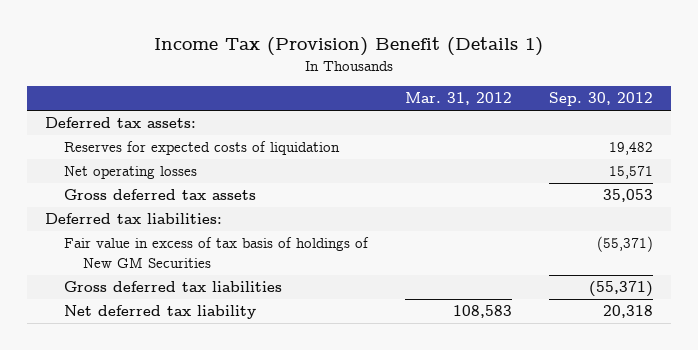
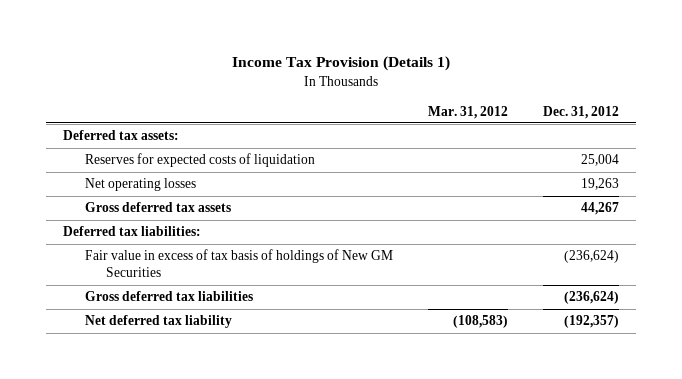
[153,37,543,57] Income Tax (Provision) Benefit (Details 1) -> [232,56,451,72] Income Tax Provision (Details 1)
[548,92,653,107] Sep. 30, 2012 -> none
none -> [542,105,619,119] Dec. 31, 2012
[452,305,512,319] 108,583 -> [452,315,508,329] (108,583)

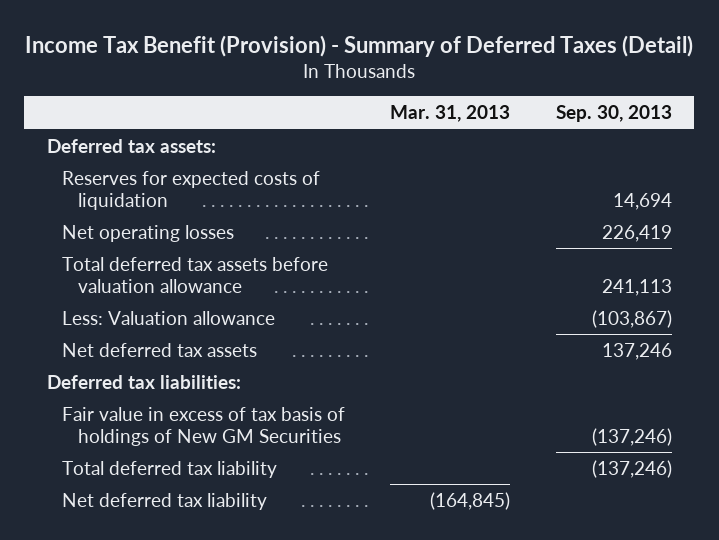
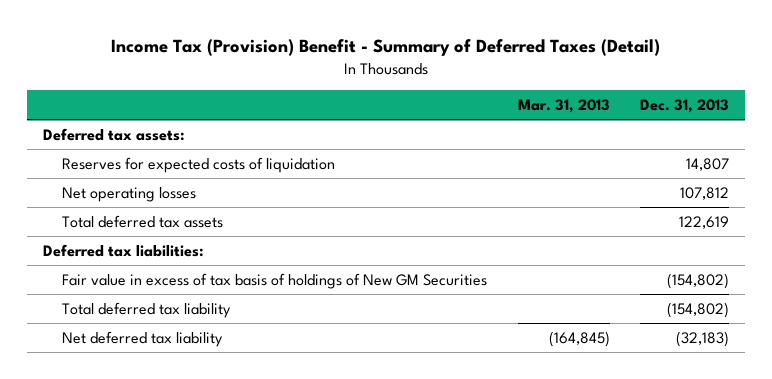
[25,34,694,57] Income Tax Benefit (Provision) - Summary of Deferred Taxes (Detail) -> [111,39,661,57] Income Tax (Provision) Benefit - Summary of Deferred Taxes (Detail)
[555,105,672,123] Sep. 30, 2013 -> none
none -> [640,99,730,114] Dec. 31, 2013
[62,256,329,293] Total deferred tax assets before valuation allowance -> none
[62,310,276,325] Less: Valuation allowance -> none
[62,342,258,357] Net deferred tax assets -> [61,214,223,228] Total deferred tax assets

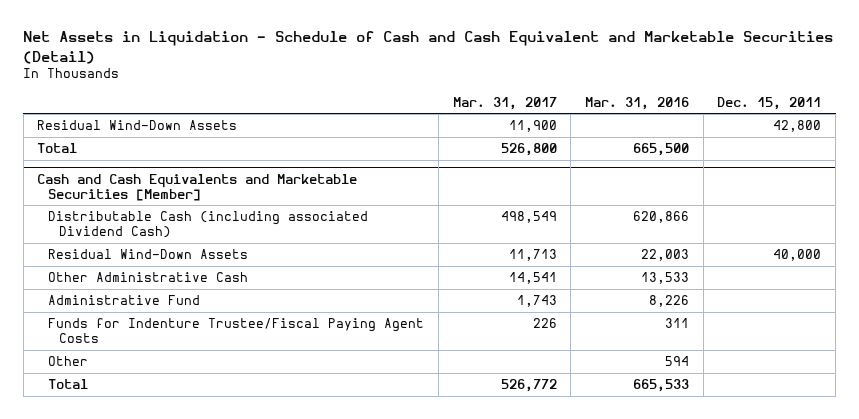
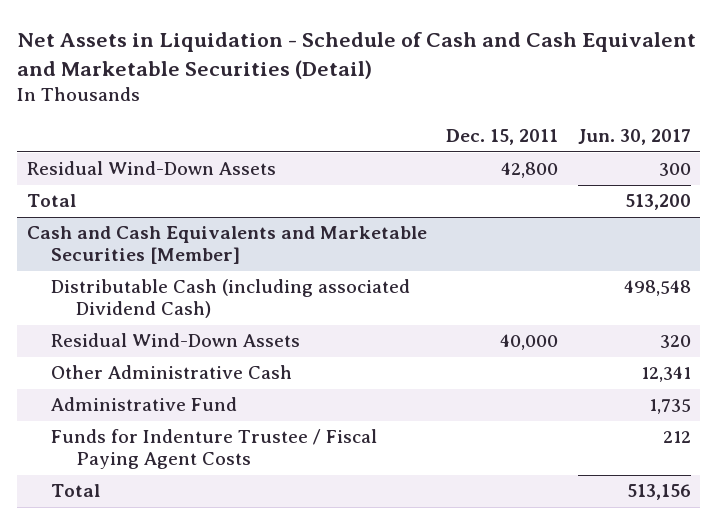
[452,96,557,110] Mar. 31, 2017 -> none
[585,96,690,110] Mar. 31, 2016 -> none
none -> [577,129,691,146] Jun. 30, 2017
[48,356,89,367] Other -> none
[48,318,425,344] Funds for Indenture Trustee/Fiscal Paying Agent Costs -> [51,429,378,470] Funds for Indenture Trustee / Fiscal Paying Agent Costs

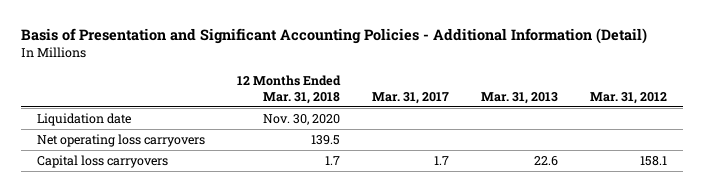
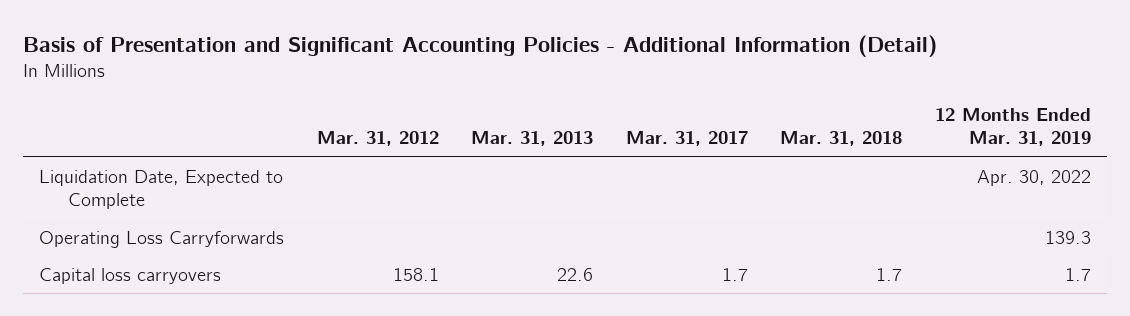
[236,75,341,105] 12 Months Ended Mar. 31, 2018 -> none
none -> [780,131,903,147] Mar. 31, 2018
none -> [934,107,1091,147] 12 Months Ended Mar. 31, 2019
[36,112,131,126] Liquidation date -> [39,170,284,210] Liquidation Date, Expected to Complete
[36,133,205,147] Net operating loss carryovers -> [39,231,285,249] Operating Loss Carryforwards

